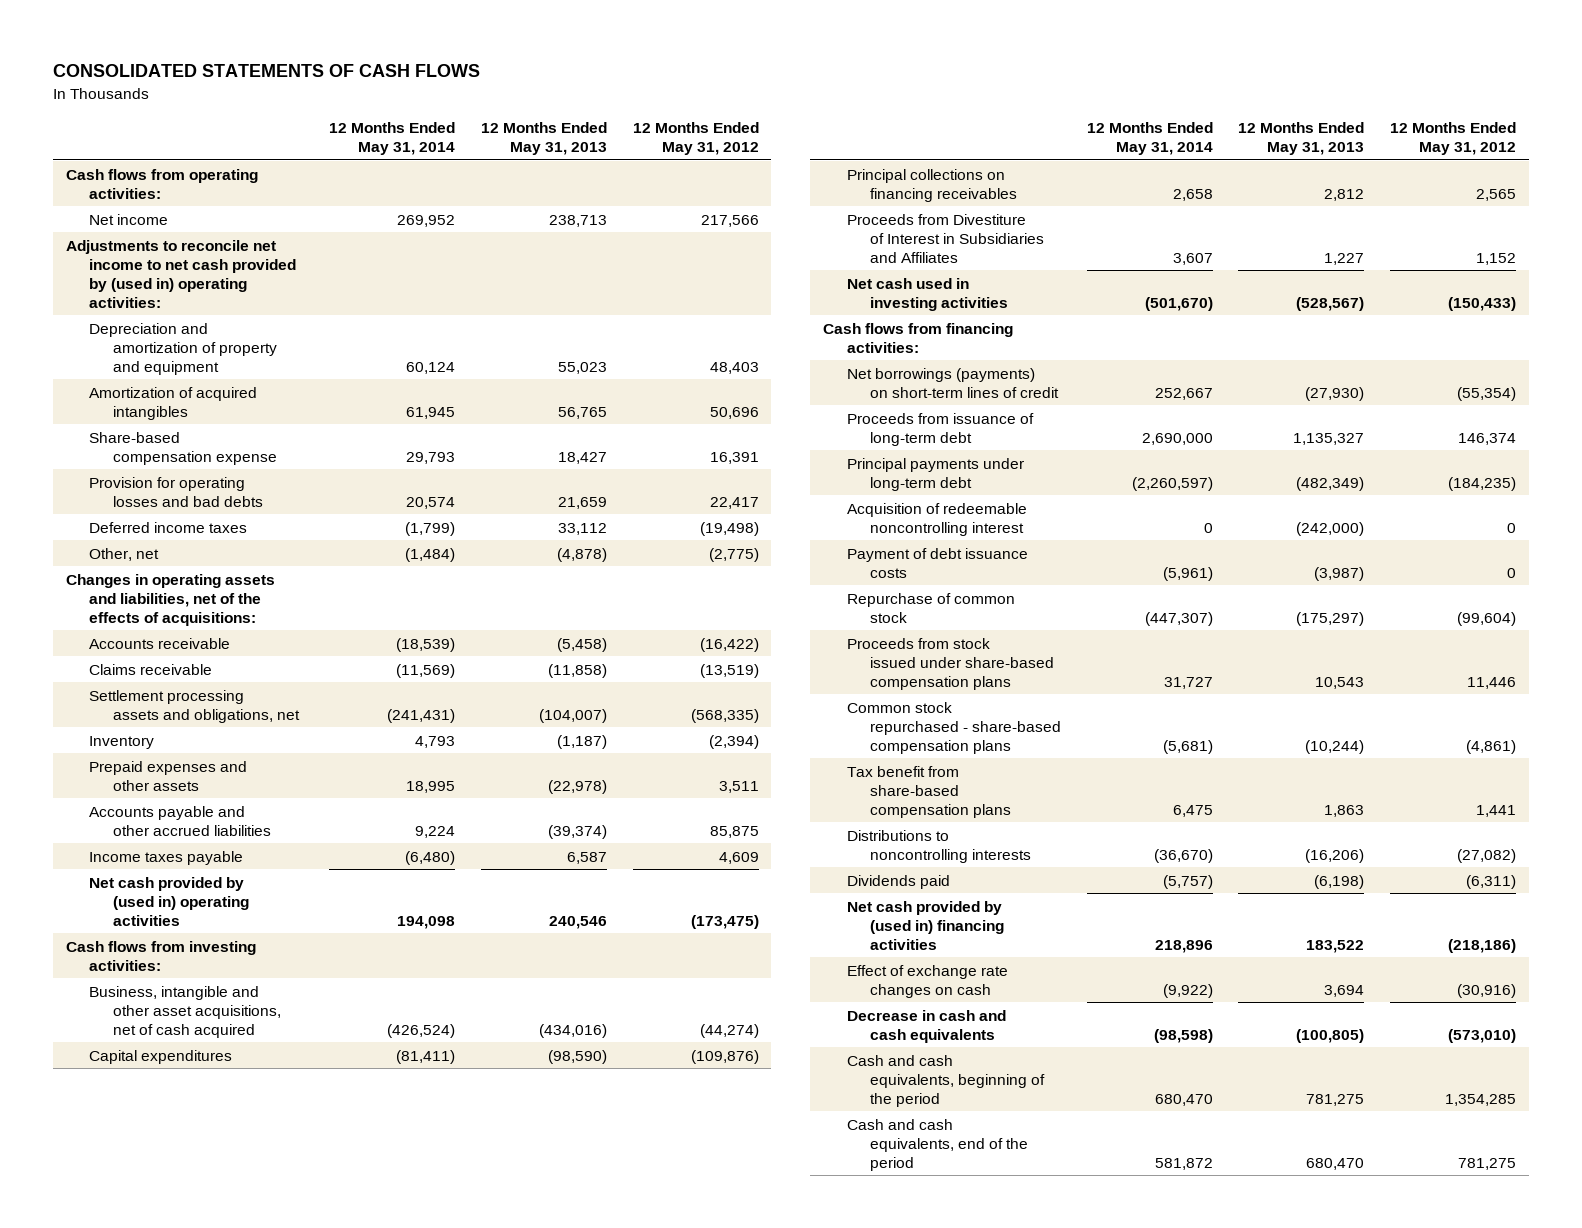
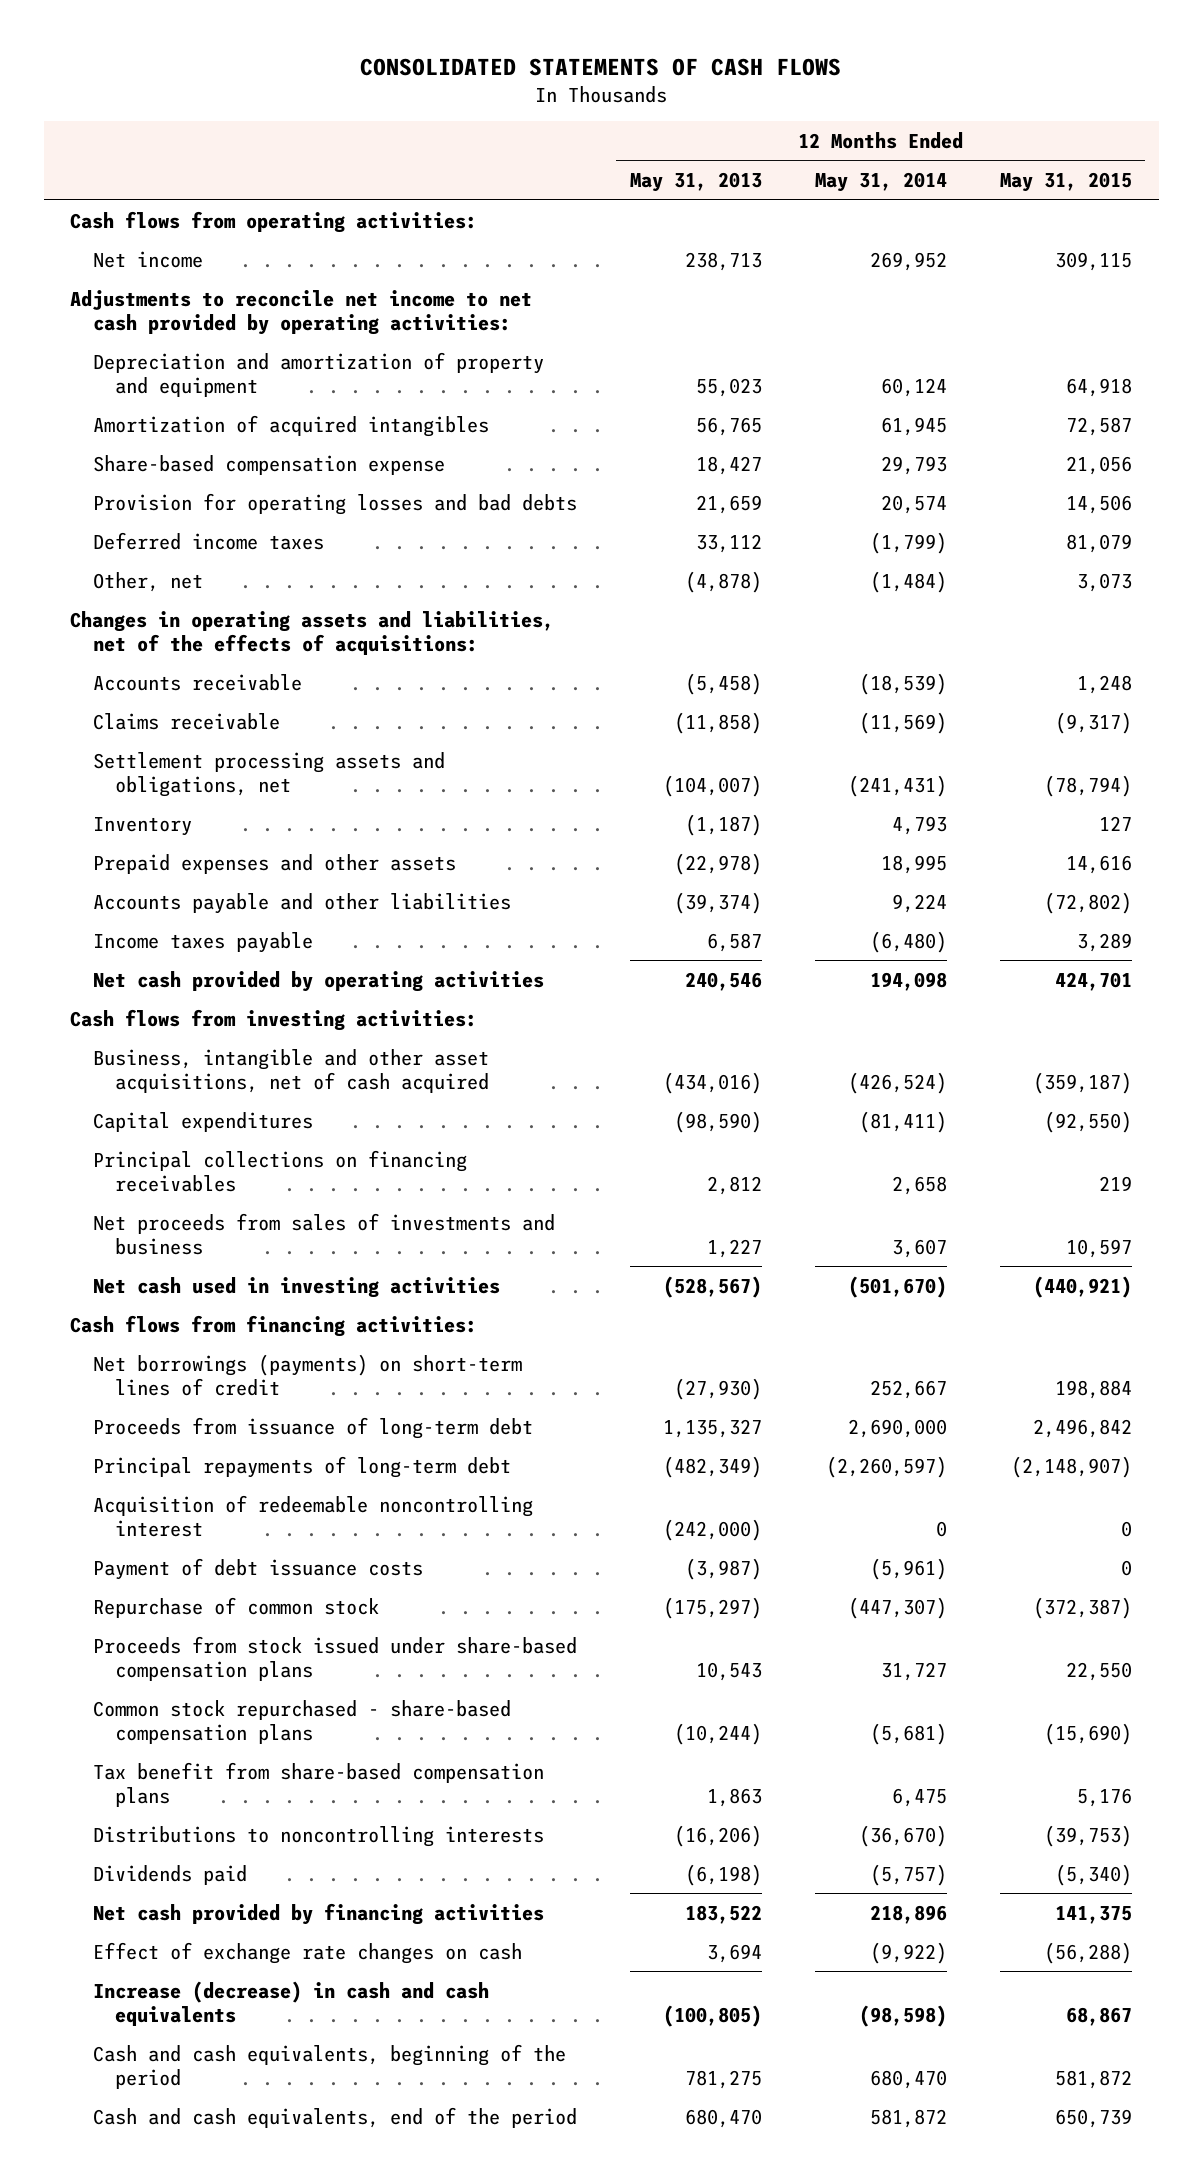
[632,121,759,155] 12 Months Ended May 31, 2012 -> none
none -> [1000,172,1133,193] May 31, 2015
[65,239,297,308] Adjustments to reconcile net income to net cash provided by (used in) operating activities: -> [70,289,533,335] Adjustments to reconcile net income to net cash provided by operating activities:
[89,805,271,836] Accounts payable and other accrued liabilities -> [92,892,511,914] Accounts payable and other liabilities
[89,876,249,926] Net cash provided by (used in) operating activities -> [92,970,544,992] Net cash provided by operating activities
[846,213,1045,263] Proceeds from Divestiture of Interest in Subsidiaries and Affiliates -> [92,1212,555,1255] Net proceeds from sales of investments and business
[846,457,1024,491] Principal payments under long-term debt -> [92,1455,511,1478] Principal repayments of long-term debt
[846,900,1005,950] Net cash provided by (used in) financing activities -> [92,1902,544,1925] Net cash provided by financing activities
[846,1009,1006,1043] Decrease in cash and cash equivalents -> [92,1980,489,2026] Increase (decrease) in cash and cash equivalents

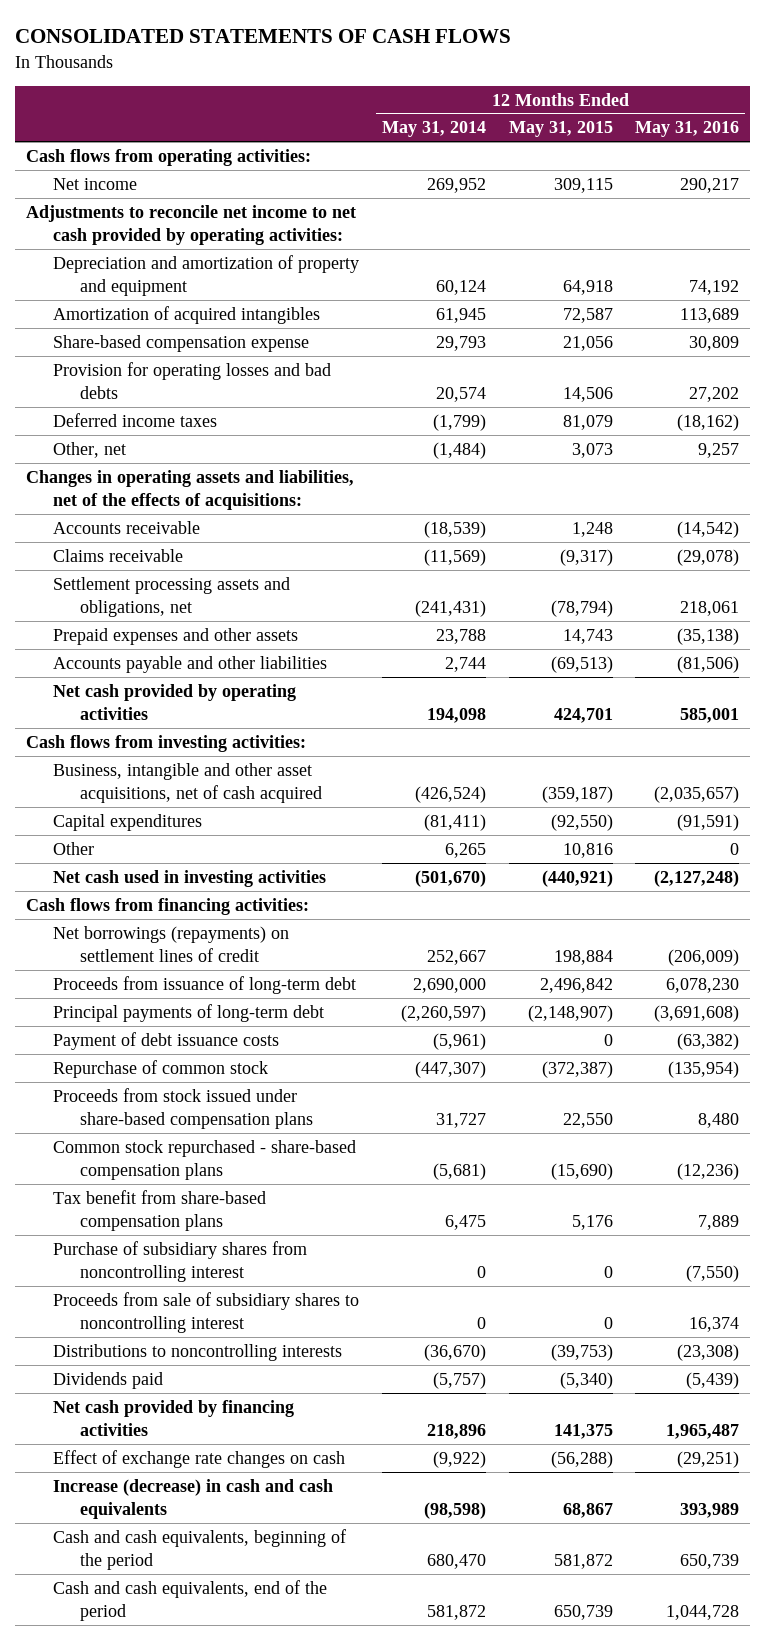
[629,172,762,193] May 31, 2013 -> none
none -> [635,121,740,138] May 31, 2016
[92,816,192,836] Inventory -> none
[92,931,313,953] Income taxes payable -> none
[880,854,947,874] 18,995 -> [435,628,486,644] 23,788
[1066,854,1133,874] 14,616 -> [562,628,613,644] 14,743
[891,893,947,913] 9,224 -> [444,656,486,672] 2,744
[1044,891,1133,914] (72,802) -> [550,655,613,673] (69,513)
[92,1149,467,1192] Principal collections on financing receivables -> none
[92,1212,555,1255] Net proceeds from sales of investments and business -> none
none -> [53,841,95,855] Other
[92,1353,522,1396] Net borrowings (payments) on short-term lines of credit -> [53,925,290,962] Net borrowings (repayments) on settlement lines of credit
[92,1494,533,1537] Acquisition of redeemable noncontrolling interest -> none
[92,1455,511,1478] Principal repayments of long-term debt -> [53,1003,325,1022] Principal payments of long-term debt
none -> [53,1240,308,1282] Purchase of subsidiary shares from noncontrolling interest
none -> [53,1291,360,1333] Proceeds from sale of subsidiary shares to noncontrolling interest

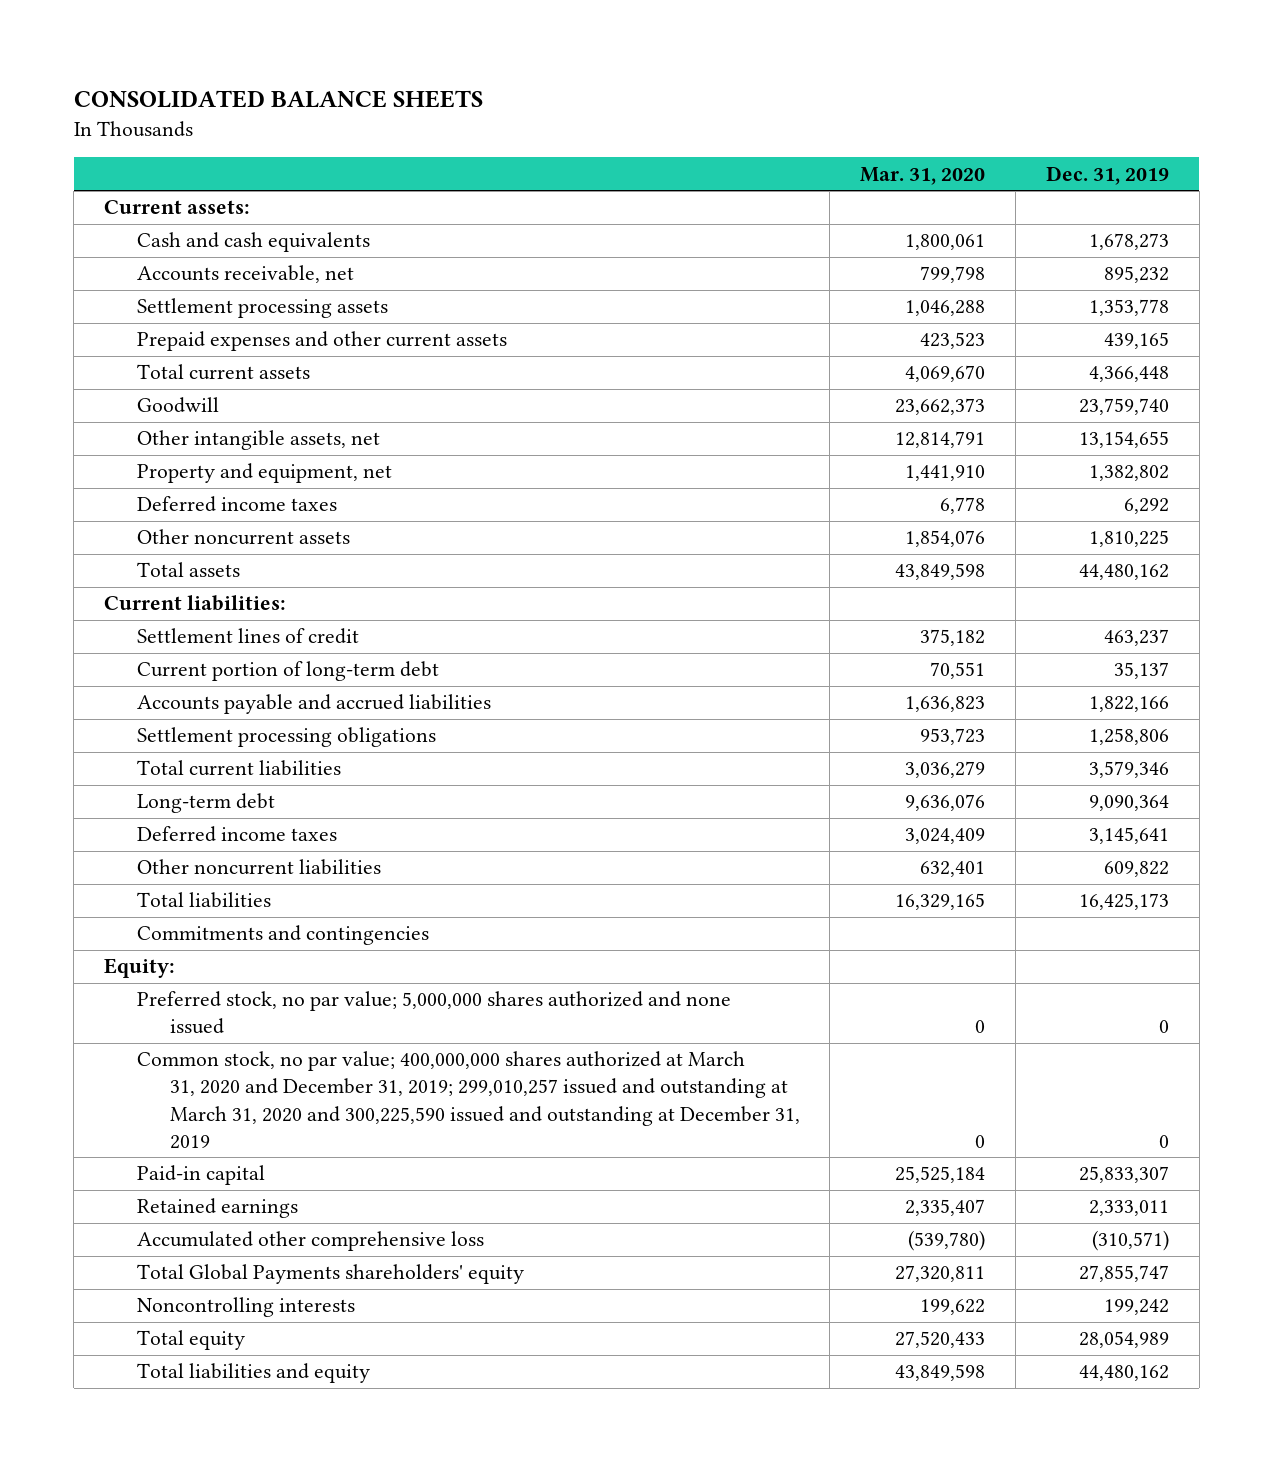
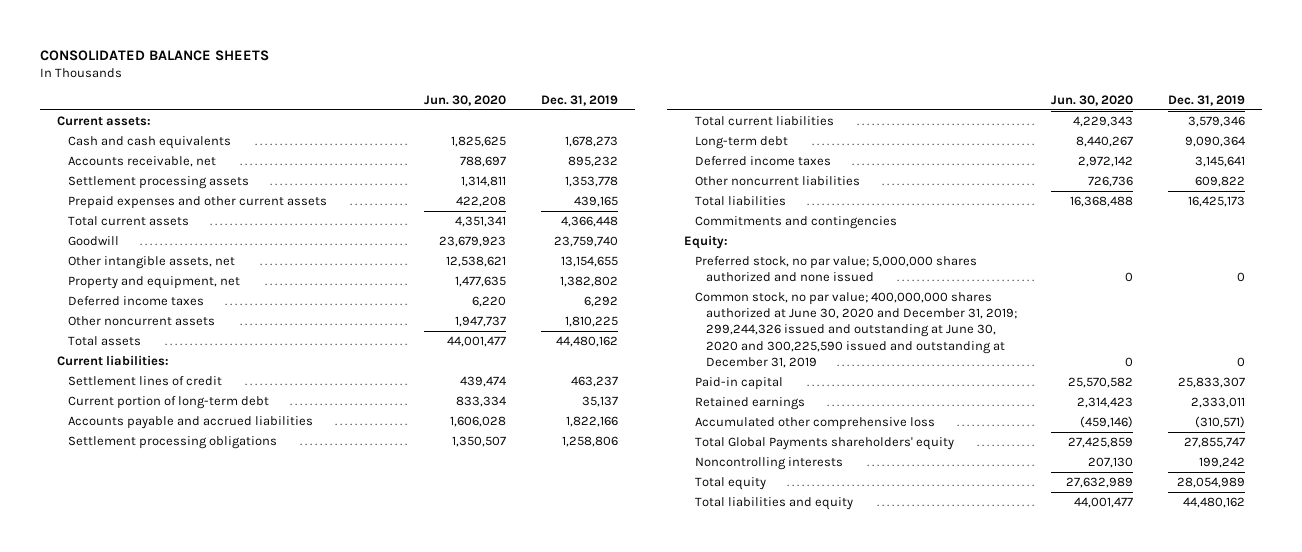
[860,166,986,185] Mar. 31, 2020 -> none
none -> [424,94,507,106] Jun. 30, 2020
[136,1051,800,1149] Common stock, no par value; 400,000,000 shares authorized at March 31, 2020 and December 31, 2019; 299,010,257 issued and outstanding at March 31, 2020 and 300,225,590 issued and outstanding at December 31, 2019 -> [695,291,1017,368] Common stock, no par value; 400,000,000 shares authorized at June 30, 2020 and December 31, 2019; 299,244,326 issued and outstanding at June 30, 2020 and 300,225,590 issued and outstanding at December 31, 2019

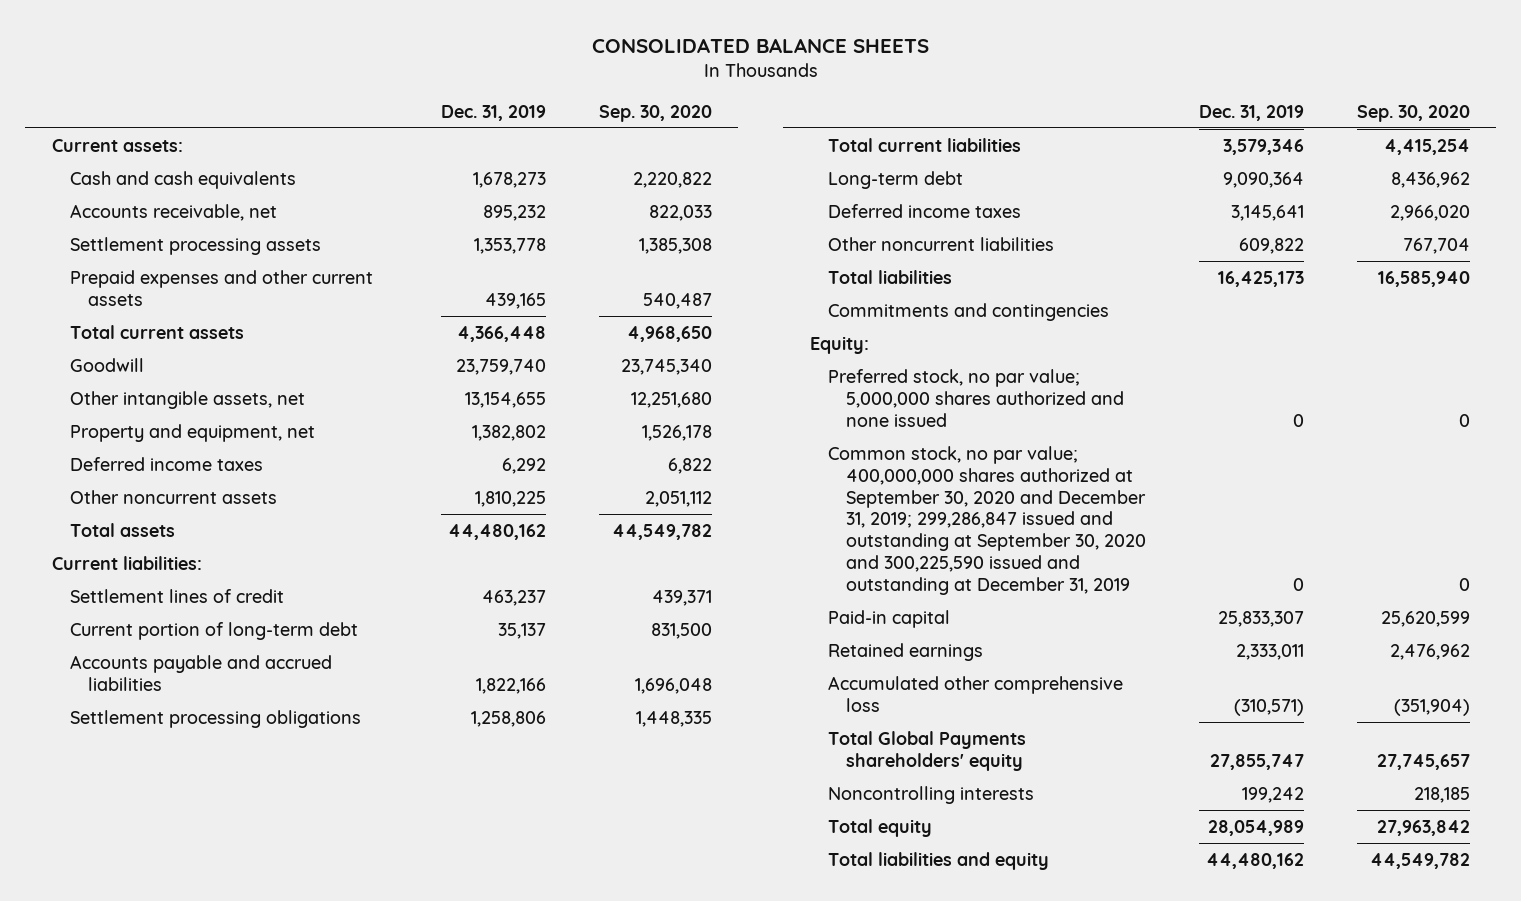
[424,94,507,106] Jun. 30, 2020 -> none
none -> [598,104,712,122] Sep. 30, 2020
[695,291,1017,368] Common stock, no par value; 400,000,000 shares authorized at June 30, 2020 and December 31, 2019; 299,244,326 issued and outstanding at June 30, 2020 and 300,225,590 issued and outstanding at December 31, 2019 -> [827,445,1146,596] Common stock, no par value; 400,000,000 shares authorized at September 30, 2020 and December 31, 2019; 299,286,847 issued and outstanding at September 30, 2020 and 300,225,590 issued and outstanding at December 31, 2019

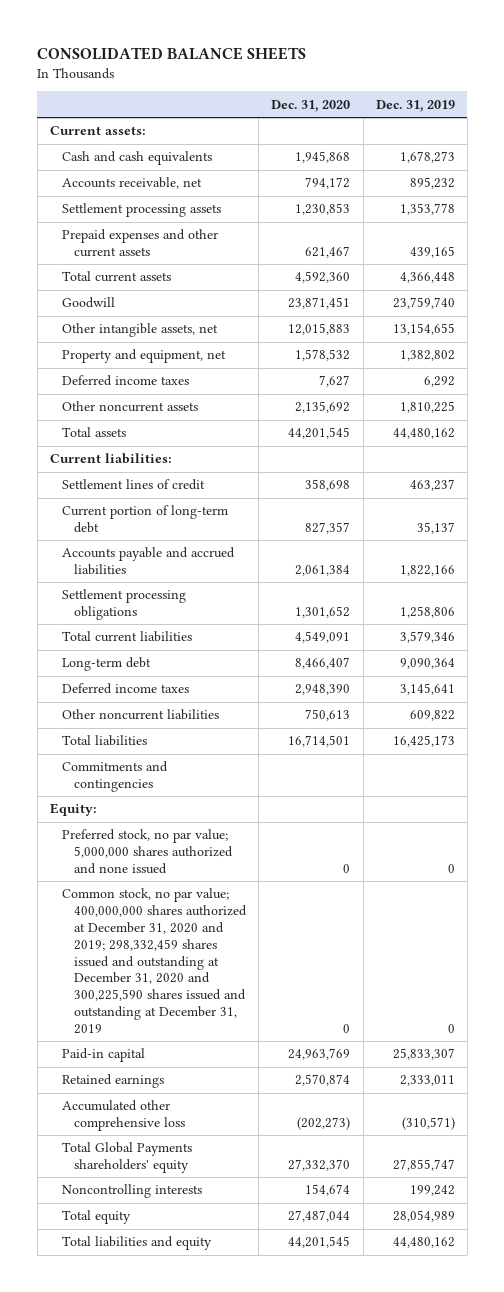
[598,104,712,122] Sep. 30, 2020 -> none
none -> [271,99,351,112] Dec. 31, 2020
[827,445,1146,596] Common stock, no par value; 400,000,000 shares authorized at September 30, 2020 and December 31, 2019; 299,286,847 issued and outstanding at September 30, 2020 and 300,225,590 issued and outstanding at December 31, 2019 -> [61,888,248,1034] Common stock, no par value; 400,000,000 shares authorized at December 31, 2020 and 2019; 298,332,459 shares issued and outstanding at December 31, 2020 and 300,225,590 shares issued and outstanding at December 31, 2019

